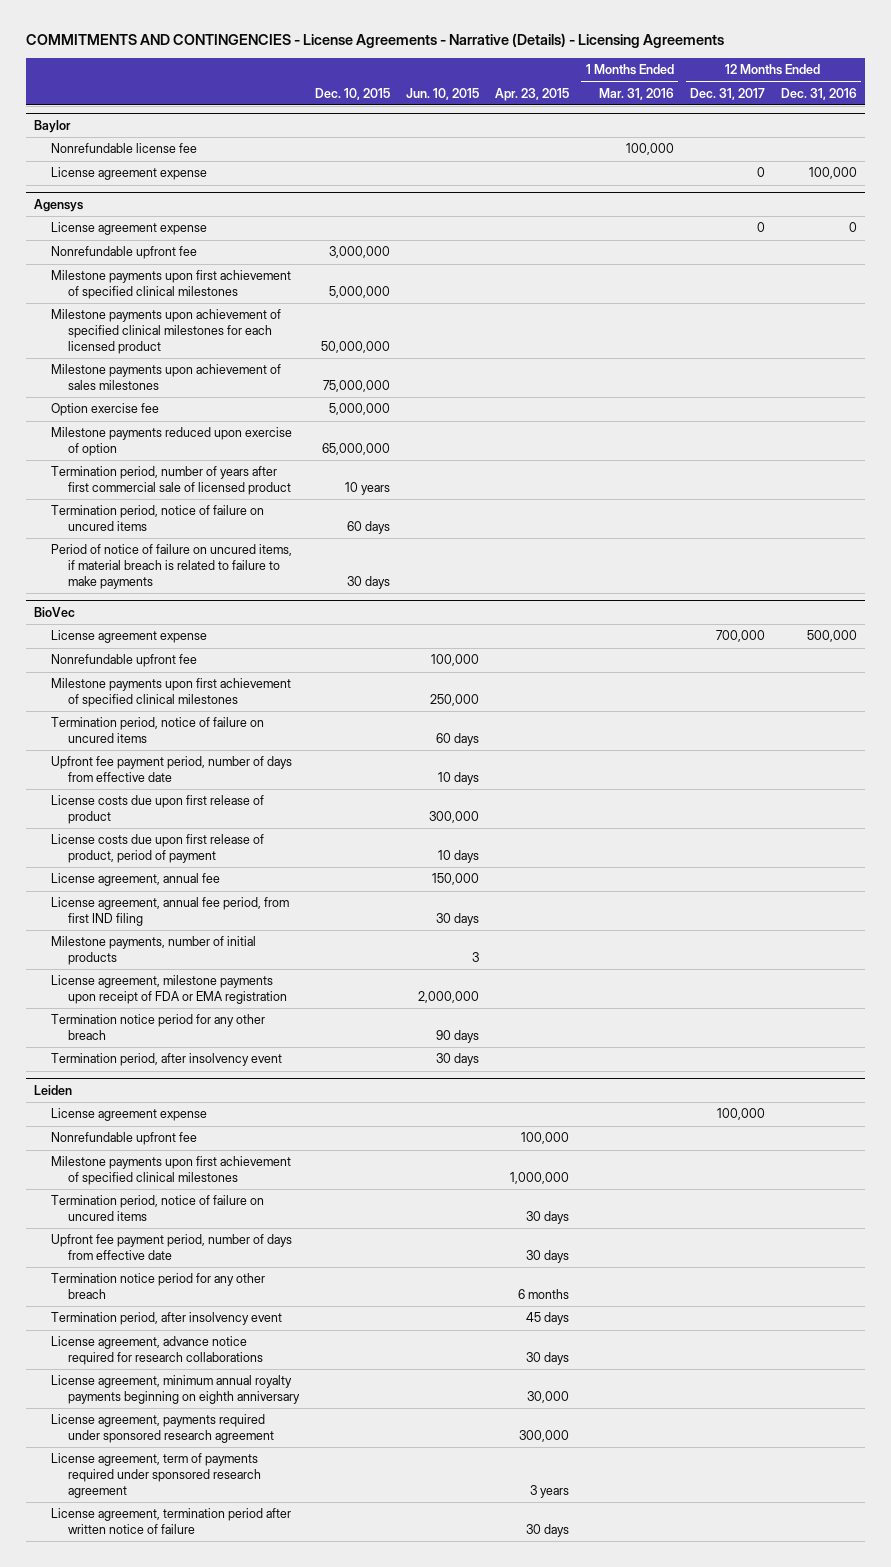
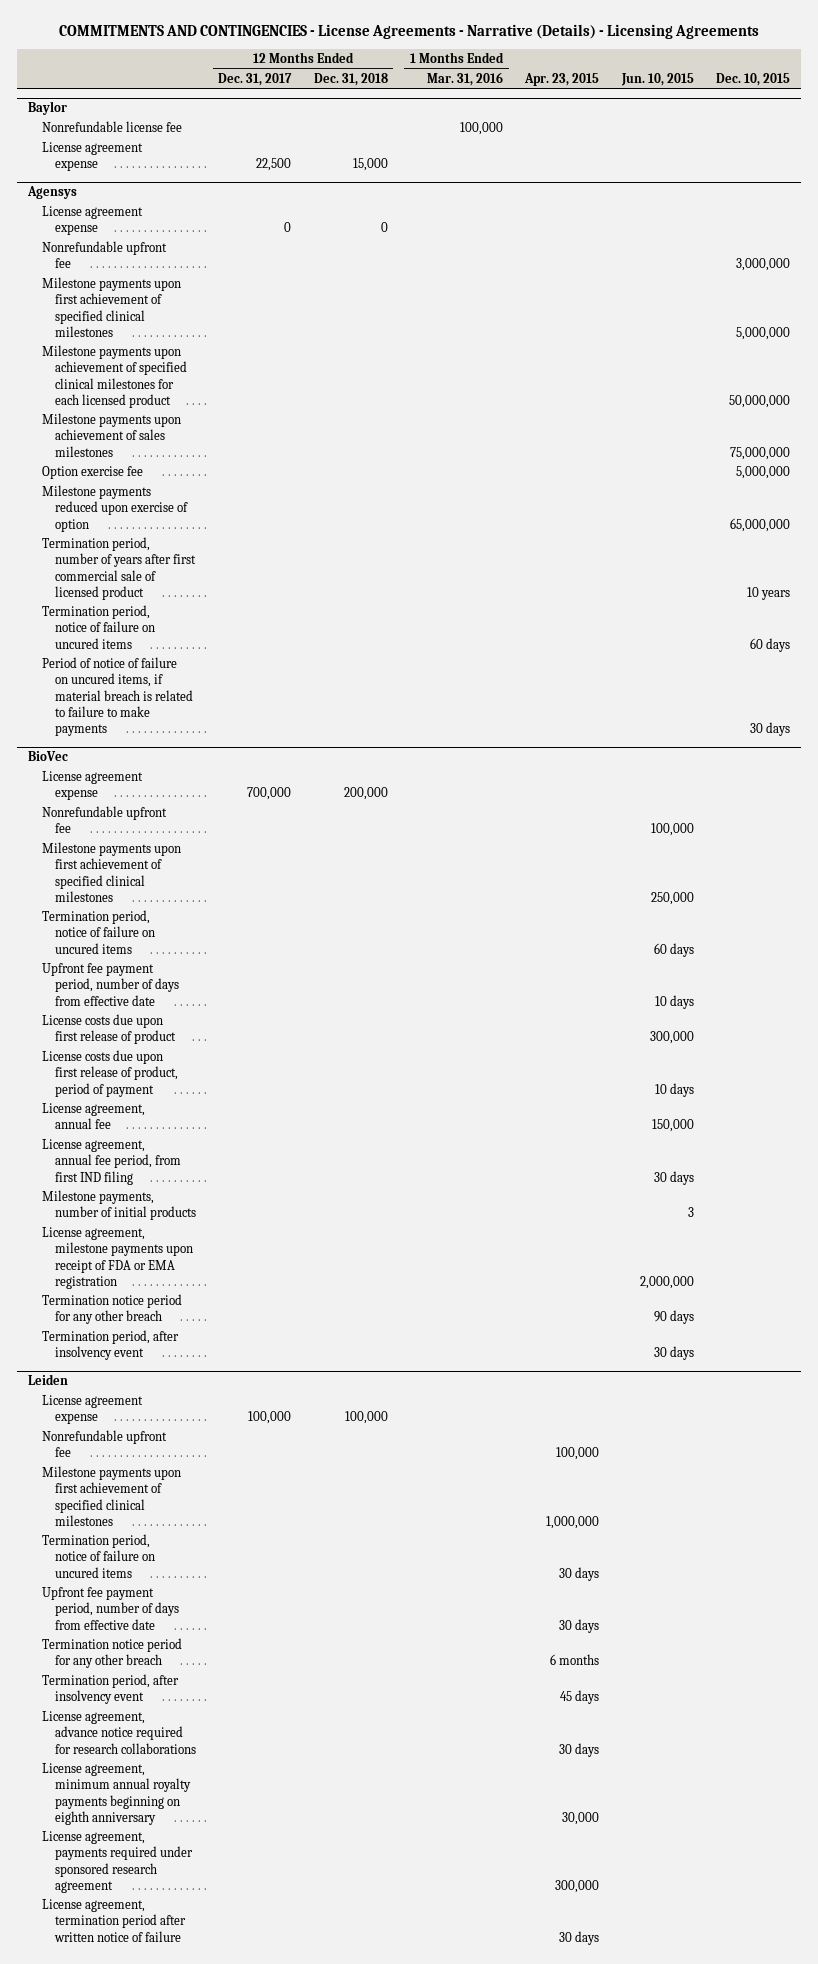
[781,87,858,100] Dec. 31, 2016 -> none
none -> [313,72,388,86] Dec. 31, 2018
[756,167,765,178] 0 -> [256,158,292,172] 22,500
[50,1453,261,1499] License agreement, term of payments required under sponsored research agreement -> none

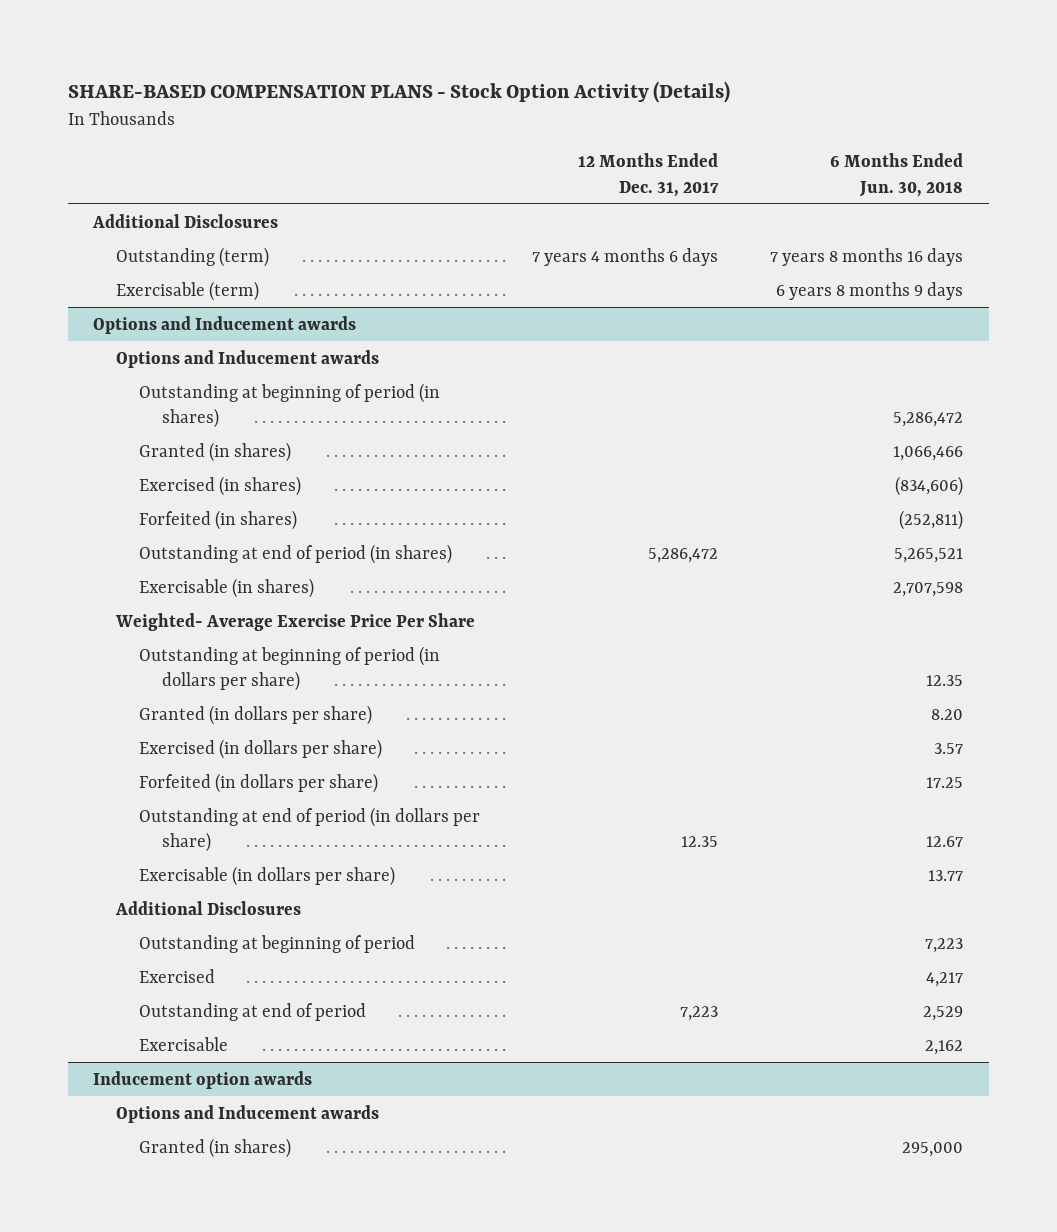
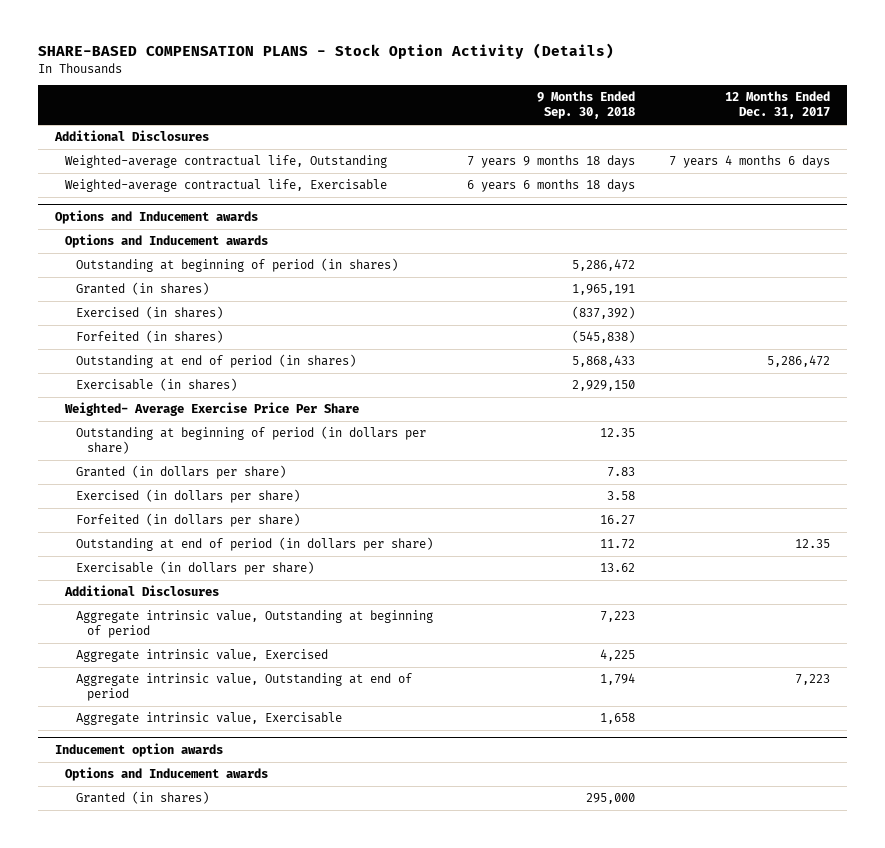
[830,153,964,197] 6 Months Ended Jun. 30, 2018 -> none
none -> [537,91,636,120] 9 Months Ended Sep. 30, 2018
[116,246,270,267] Outstanding (term) -> [65,155,388,169] Weighted-average contractual life, Outstanding
[116,280,260,301] Exercisable (term) -> [65,179,388,193] Weighted-average contractual life, Exercisable
[139,934,416,953] Outstanding at beginning of period -> [76,610,434,639] Aggregate intrinsic value, Outstanding at beginning of period
[139,968,216,983] Exercised -> [76,649,329,663] Aggregate intrinsic value, Exercised
[139,1002,367,1021] Outstanding at end of period -> [76,673,413,702] Aggregate intrinsic value, Outstanding at end of period
[139,1036,229,1051] Exercisable -> [76,712,343,726] Aggregate intrinsic value, Exercisable

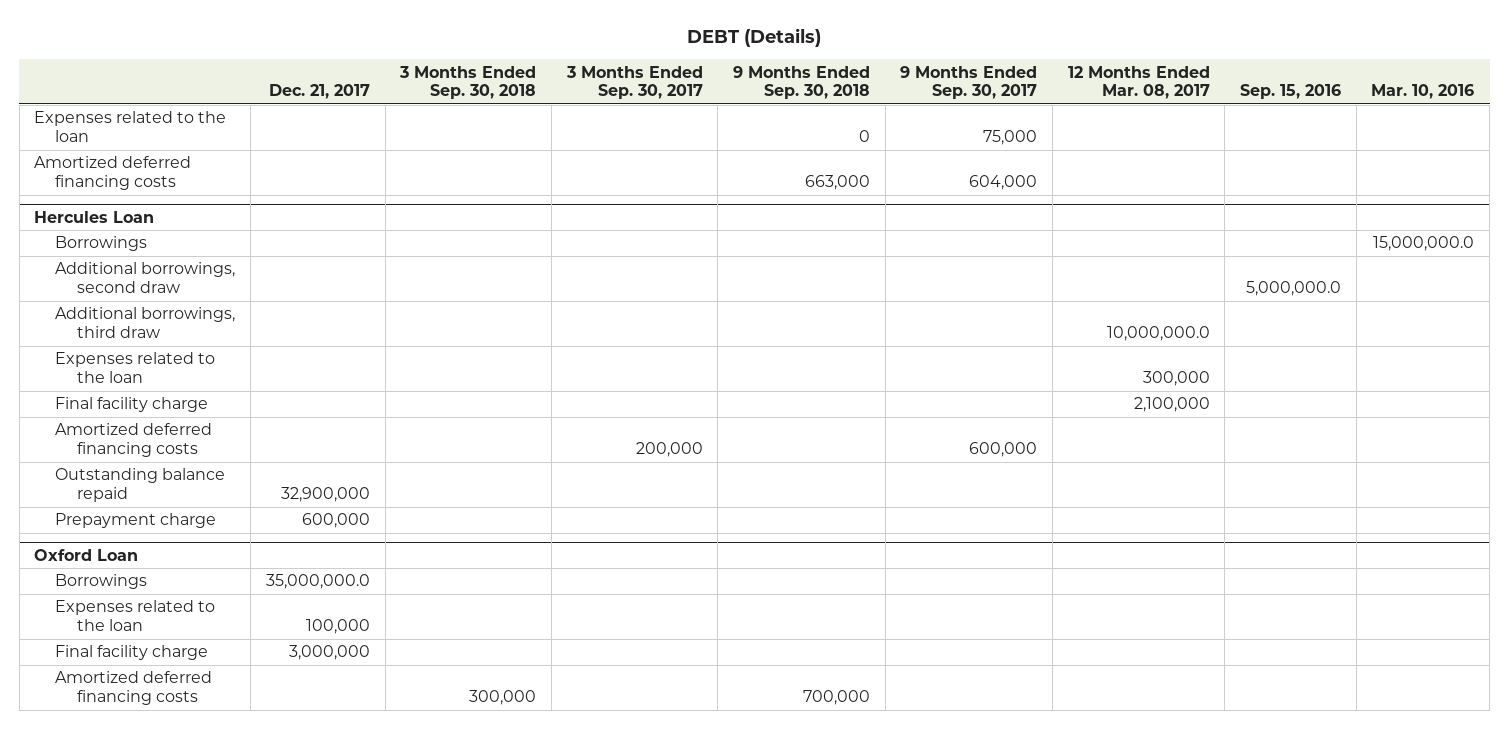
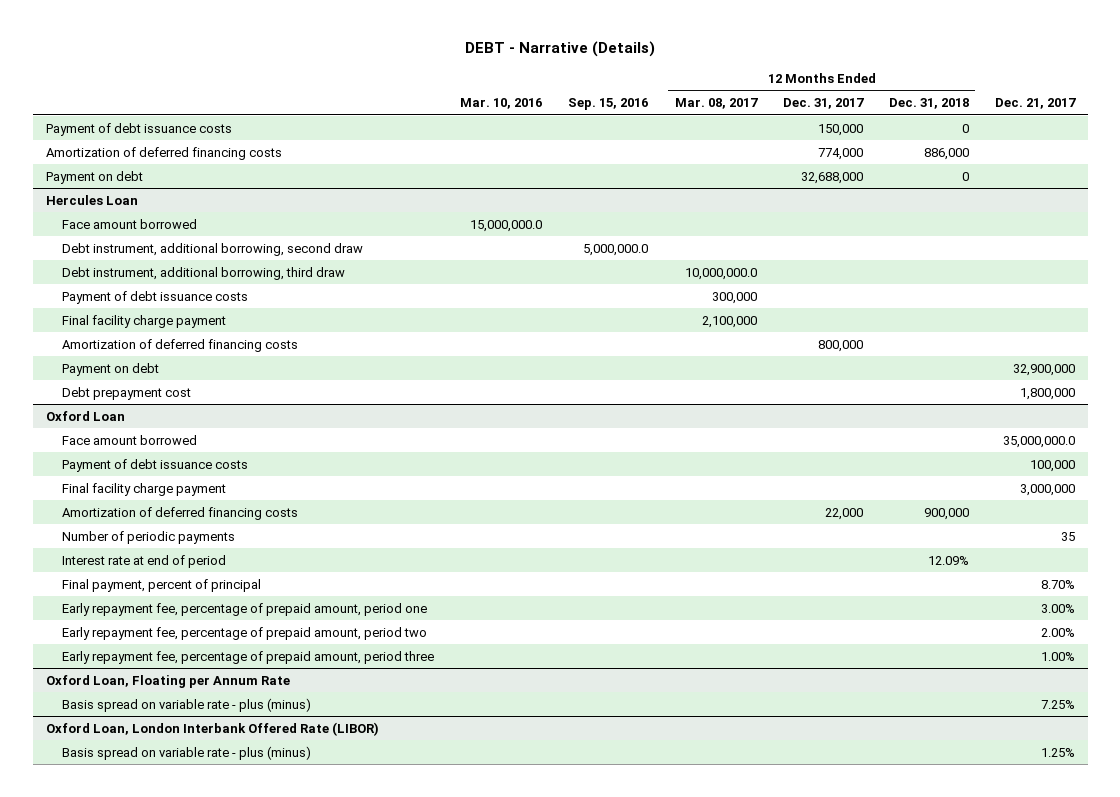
[687,28,822,48] DEBT (Details) -> [465,40,656,57] DEBT - Narrative (Details)
[399,65,537,100] 3 Months Ended Sep. 30, 2018 -> none
[565,65,703,100] 3 Months Ended Sep. 30, 2017 -> none
[732,65,870,100] 9 Months Ended Sep. 30, 2018 -> none
[900,65,1038,100] 9 Months Ended Sep. 30, 2017 -> none
none -> [782,98,864,110] Dec. 31, 2017
none -> [888,98,969,110] Dec. 31, 2018
[34,111,227,143] Expenses related to the loan -> [45,122,232,136] Payment of debt issuance costs
[34,156,192,191] Amortized deferred financing costs -> [45,146,282,160] Amortization of deferred financing costs
none -> [45,170,143,184] Payment on debt
[55,236,148,252] Borrowings -> [62,218,198,229] Face amount borrowed
[55,262,236,294] Additional borrowings, second draw -> [62,242,364,256] Debt instrument, additional borrowing, second draw
[55,307,236,339] Additional borrowings, third draw -> [62,266,346,280] Debt instrument, additional borrowing, third draw
[55,352,216,384] Expenses related to the loan -> [62,290,249,304] Payment of debt issuance costs
[55,397,209,413] Final facility charge -> [62,314,227,328] Final facility charge payment
[55,423,213,458] Amortized deferred financing costs -> [62,338,299,352] Amortization of deferred financing costs
[55,468,226,503] Outstanding balance repaid -> [62,362,160,376] Payment on debt
[55,513,217,529] Prepayment charge -> [62,386,192,400] Debt prepayment cost
[301,513,370,529] 600,000 -> [1019,387,1075,400] 1,800,000
[55,574,148,590] Borrowings -> [62,434,198,445] Face amount borrowed
[55,600,216,632] Expenses related to the loan -> [62,458,249,472] Payment of debt issuance costs
[55,645,209,661] Final facility charge -> [62,482,227,496] Final facility charge payment
[55,671,213,706] Amortized deferred financing costs -> [62,506,299,520] Amortization of deferred financing costs
none -> [62,530,236,544] Number of periodic payments
none -> [62,554,227,568] Interest rate at end of period
none -> [62,578,262,592] Final payment, percent of principal
none -> [62,602,428,616] Early repayment fee, percentage of prepaid amount, period one
none -> [62,626,428,640] Early repayment fee, percentage of prepaid amount, period two
none -> [62,650,435,664] Early repayment fee, percentage of prepaid amount, period three
none -> [45,674,290,688] Oxford Loan, Floating per Annum Rate
none -> [62,697,312,712] Basis spread on variable rate - plus (minus)
none -> [45,721,379,736] Oxford Loan, London Interbank Offered Rate (LIBOR)
none -> [62,745,312,760] Basis spread on variable rate - plus (minus)

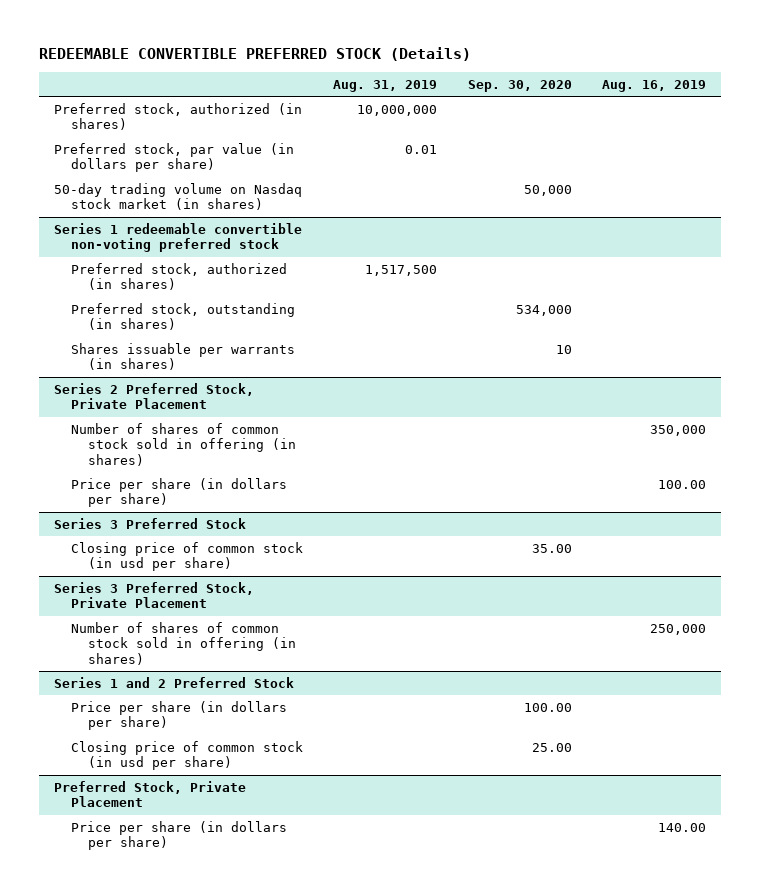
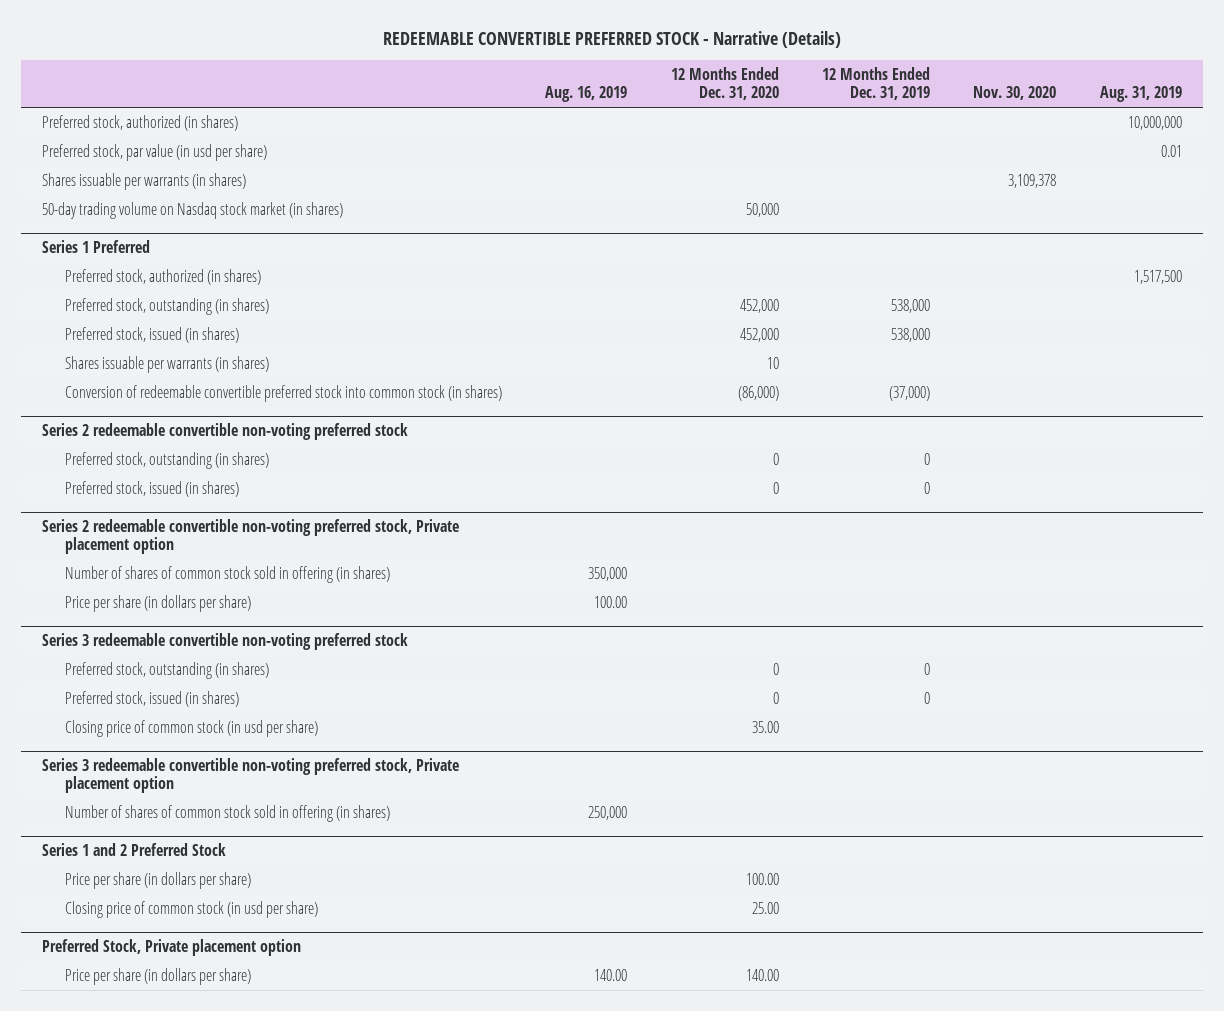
[39,47,472,62] REDEEMABLE CONVERTIBLE PREFERRED STOCK (Details) -> [383,30,842,48] REDEEMABLE CONVERTIBLE PREFERRED STOCK - Narrative (Details)
[467,79,572,92] Sep. 30, 2020 -> none
none -> [670,66,779,101] 12 Months Ended Dec. 31, 2020
none -> [822,66,931,101] 12 Months Ended Dec. 31, 2019
none -> [973,86,1057,101] Nov. 30, 2020
[54,142,295,173] Preferred stock, par value (in dollars per share) -> [42,143,268,161] Preferred stock, par value (in usd per share)
none -> [42,172,247,190] Shares issuable per warrants (in shares)
[54,222,303,253] Series 1 redeemable convertible non-voting preferred stock -> [42,240,151,254] Series 1 Preferred
none -> [65,326,240,343] Preferred stock, issued (in shares)
none -> [65,384,503,402] Conversion of redeemable convertible preferred stock into common stock (in shares)
none -> [42,423,409,441] Series 2 redeemable convertible non-voting preferred stock
none -> [65,451,270,469] Preferred stock, outstanding (in shares)
none -> [65,480,240,497] Preferred stock, issued (in shares)
[54,382,255,410] Series 2 Preferred Stock, Private Placement -> [42,519,460,555] Series 2 redeemable convertible non-voting preferred stock, Private placement option
[54,517,247,529] Series 3 Preferred Stock -> [42,633,409,651] Series 3 redeemable convertible non-voting preferred stock
none -> [65,661,270,679] Preferred stock, outstanding (in shares)
none -> [65,690,240,707] Preferred stock, issued (in shares)
[54,581,255,609] Series 3 Preferred Stock, Private Placement -> [42,758,460,794] Series 3 redeemable convertible non-voting preferred stock, Private placement option
[54,780,247,808] Preferred Stock, Private Placement -> [42,939,302,957] Preferred Stock, Private placement option

